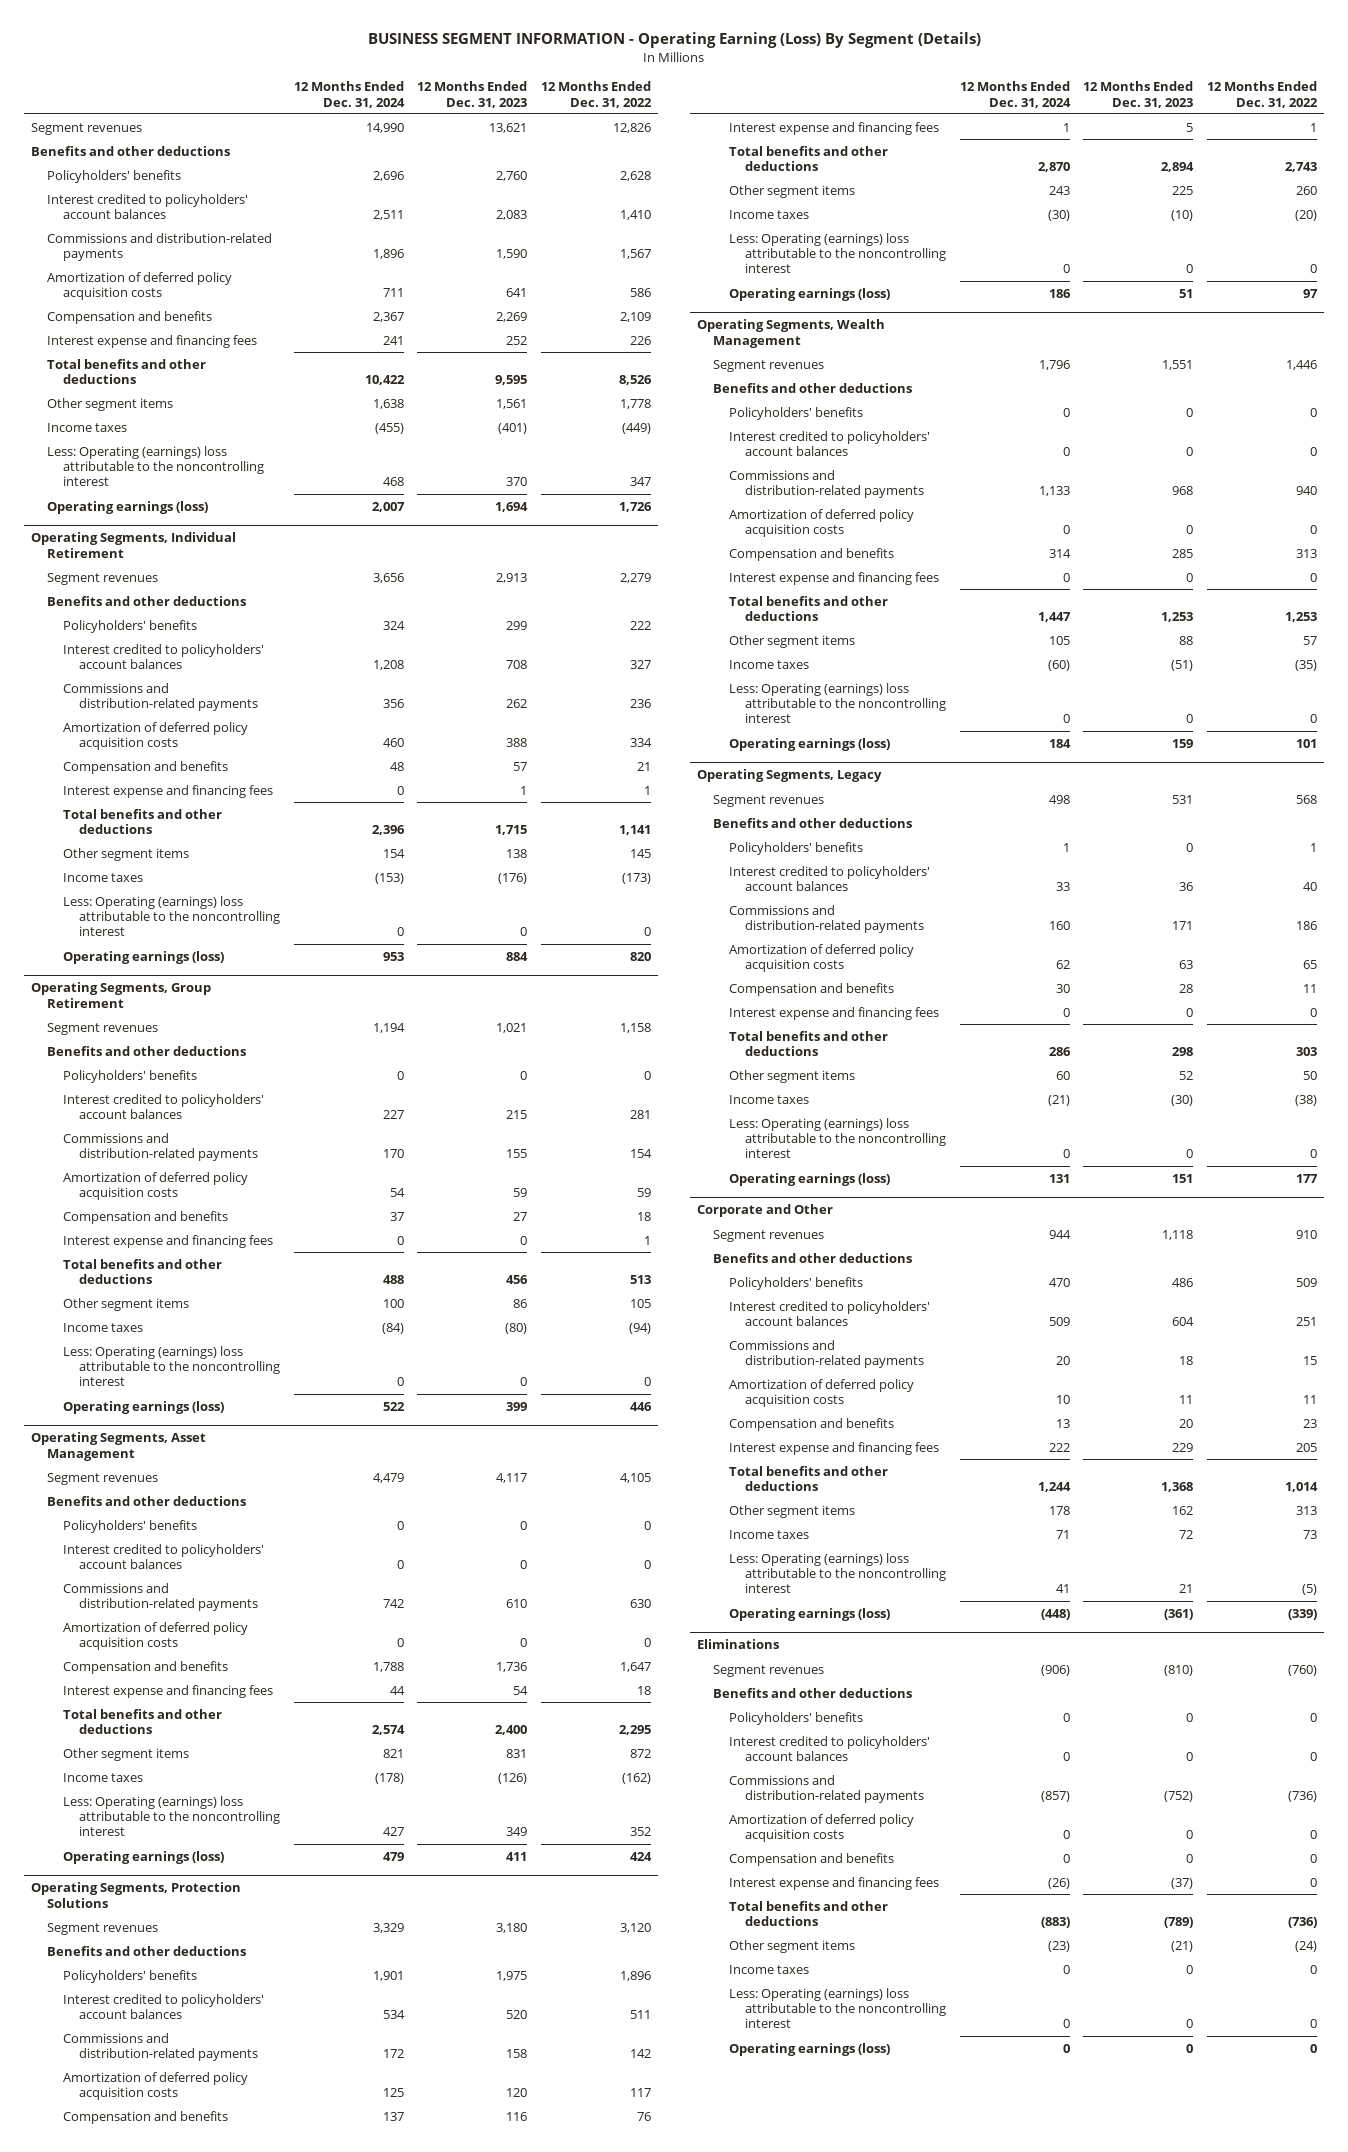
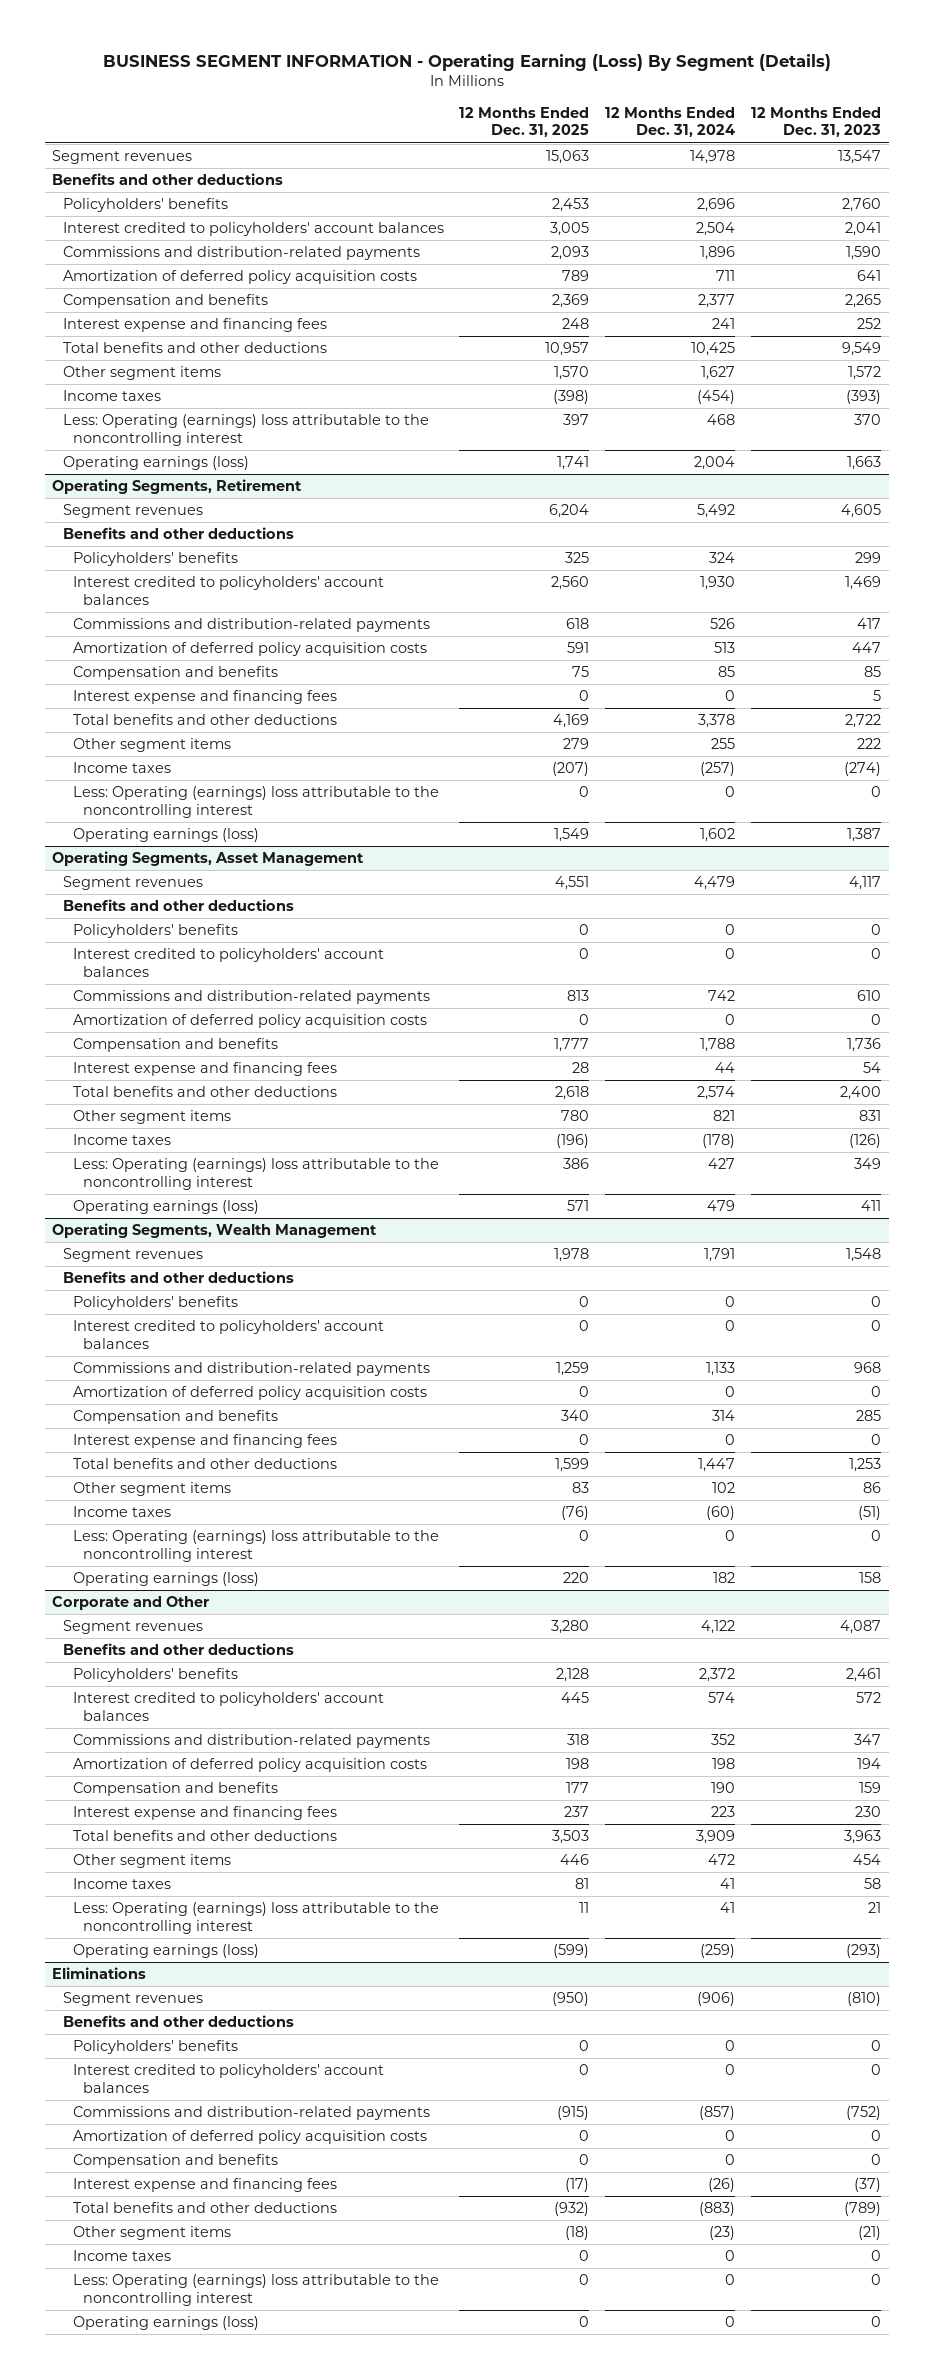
[540,81,652,108] 12 Months Ended Dec. 31, 2022 -> none
none -> [459,106,590,138] 12 Months Ended Dec. 31, 2025
[365,122,404,133] 14,990 -> [689,150,735,165] 14,978
[489,122,528,133] 13,621 -> [837,150,881,165] 13,547
[372,209,404,220] 2,511 -> [695,222,735,237] 2,504
[496,209,528,220] 2,083 -> [844,222,881,237] 2,041
[372,311,404,322] 2,367 -> [697,294,735,309] 2,377
[496,311,528,322] 2,269 -> [844,294,881,309] 2,265
[364,374,405,385] 10,422 -> [690,342,735,357] 10,425
[495,374,528,385] 9,595 -> [841,342,881,357] 9,549
[372,398,404,409] 1,638 -> [700,366,735,381] 1,627
[496,398,528,409] 1,561 -> [847,366,881,381] 1,572
[374,422,404,434] (455) -> [696,390,735,405] (454)
[498,422,528,434] (401) -> [845,390,881,405] (393)
[371,501,405,512] 2,007 -> [693,456,735,471] 2,004
[495,501,529,512] 1,694 -> [846,456,881,471] 1,663
[30,532,236,558] Operating Segments, Individual Retirement -> [52,479,303,495] Operating Segments, Retirement
[372,572,404,583] 3,656 -> [696,504,735,519] 5,492
[496,572,528,583] 2,913 -> [840,504,881,519] 4,605
[62,895,280,937] Less: Operating (earnings) loss attributable to the noncontrolling interest -> none
[62,950,224,964] Operating earnings (loss) -> none
[30,982,211,1008] Operating Segments, Group Retirement -> none
[46,1022,158,1035] Segment revenues -> none
[46,1045,246,1056] Benefits and other deductions -> none
[62,1069,197,1083] Policyholders' benefits -> none
[62,1093,264,1119] Interest credited to policyholders' account balances -> none
[62,1132,258,1161] Commissions and distribution-related payments -> none
[62,1171,248,1200] Amortization of deferred policy acquisition costs -> none
[62,1210,228,1224] Compensation and benefits -> none
[62,1234,273,1248] Interest expense and financing fees -> none
[62,1258,222,1284] Total benefits and other deductions -> none
[62,1297,189,1311] Other segment items -> none
[62,1322,143,1332] Income taxes -> none
[372,659,404,670] 1,208 -> [699,576,735,591] 1,930
[506,659,528,669] 708 -> [844,576,881,591] 1,469
[382,698,404,708] 356 -> [709,618,735,630] 526
[506,698,528,708] 262 -> [856,618,881,630] 417
[382,737,404,747] 460 -> [713,642,735,654] 513
[506,737,528,747] 388 -> [851,642,881,654] 447
[389,761,404,771] 48 -> [717,666,735,678] 85
[513,761,528,771] 57 -> [863,666,881,678] 85
[520,785,528,795] 1 -> [872,690,881,702] 5
[371,824,405,835] 2,396 -> [697,714,735,729] 3,378
[495,824,528,835] 1,715 -> [844,714,881,729] 2,722
[382,848,405,858] 154 -> [710,738,735,750] 255
[506,848,528,858] 138 -> [856,738,881,750] 222
[374,872,404,884] (153) -> [699,762,735,777] (257)
[498,872,528,884] (176) -> [843,762,881,777] (274)
[382,1401,405,1411] 522 -> [699,828,735,843] 1,602
[506,1401,528,1411] 399 -> [846,828,881,843] 1,387
[30,1882,241,1908] Operating Segments, Protection Solutions -> none
[46,1922,158,1935] Segment revenues -> none
[46,1945,246,1956] Benefits and other deductions -> none
[62,1969,197,1983] Policyholders' benefits -> none
[62,1993,264,2019] Interest credited to policyholders' account balances -> none
[62,2032,258,2061] Commissions and distribution-related payments -> none
[62,2071,248,2100] Amortization of deferred policy acquisition costs -> none
[62,2110,228,2124] Compensation and benefits -> none
[728,121,939,135] Interest expense and financing fees -> none
[728,145,888,171] Total benefits and other deductions -> none
[728,184,855,198] Other segment items -> none
[728,209,809,219] Income taxes -> none
[728,232,946,274] Less: Operating (earnings) loss attributable to the noncontrolling interest -> none
[728,287,890,301] Operating earnings (loss) -> none
[1038,359,1070,370] 1,796 -> [703,1248,735,1263] 1,791
[1162,359,1194,370] 1,551 -> [845,1248,881,1263] 1,548
[1048,635,1070,645] 105 -> [711,1482,735,1494] 102
[1179,635,1194,645] 88 -> [862,1482,881,1494] 86
[697,769,883,783] Operating Segments, Legacy -> none
[713,794,825,807] Segment revenues -> none
[713,817,913,828] Benefits and other deductions -> none
[728,841,863,855] Policyholders' benefits -> none
[728,865,930,891] Interest credited to policyholders' account balances -> none
[728,904,924,933] Commissions and distribution-related payments -> none
[728,943,914,972] Amortization of deferred policy acquisition costs -> none
[728,982,894,996] Compensation and benefits -> none
[728,1006,939,1020] Interest expense and financing fees -> none
[728,1030,888,1056] Total benefits and other deductions -> none
[728,1069,855,1083] Other segment items -> none
[728,1094,809,1104] Income taxes -> none
[728,1117,946,1159] Less: Operating (earnings) loss attributable to the noncontrolling interest -> none
[728,1172,890,1186] Operating earnings (loss) -> none
[1048,738,1071,748] 184 -> [712,1572,735,1584] 182
[1172,738,1194,748] 159 -> [858,1572,881,1584] 158
[1048,1229,1071,1239] 944 -> [700,1620,735,1635] 4,122
[1162,1229,1194,1240] 1,118 -> [839,1620,881,1635] 4,087
[1048,1277,1070,1287] 470 -> [698,1668,735,1683] 2,372
[1172,1277,1194,1287] 486 -> [845,1668,881,1683] 2,461
[1048,1316,1070,1326] 509 -> [707,1692,735,1704] 574
[1172,1316,1195,1326] 604 -> [855,1692,881,1704] 572
[1055,1355,1070,1365] 20 -> [710,1734,735,1746] 352
[1179,1355,1194,1365] 18 -> [853,1734,881,1746] 347
[1055,1394,1070,1404] 10 -> [711,1758,735,1770] 198
[1179,1394,1194,1404] 11 -> [856,1758,881,1770] 194
[1055,1418,1070,1428] 13 -> [710,1782,735,1794] 190
[1179,1418,1194,1428] 20 -> [858,1782,881,1794] 159
[1048,1442,1070,1452] 222 -> [710,1806,735,1818] 223
[1172,1442,1194,1452] 229 -> [854,1806,881,1818] 230
[1037,1481,1071,1492] 1,244 -> [695,1830,735,1845] 3,909
[1161,1481,1194,1492] 1,368 -> [843,1830,881,1845] 3,963
[1048,1505,1070,1515] 178 -> [707,1854,735,1866] 472
[1172,1505,1194,1515] 162 -> [852,1854,881,1866] 454
[1055,1529,1070,1539] 71 -> [719,1878,735,1890] 41
[1179,1529,1194,1539] 72 -> [863,1878,881,1890] 58
[1040,1608,1070,1620] (448) -> [699,1944,735,1959] (259)
[1164,1608,1194,1620] (361) -> [845,1944,881,1959] (293)

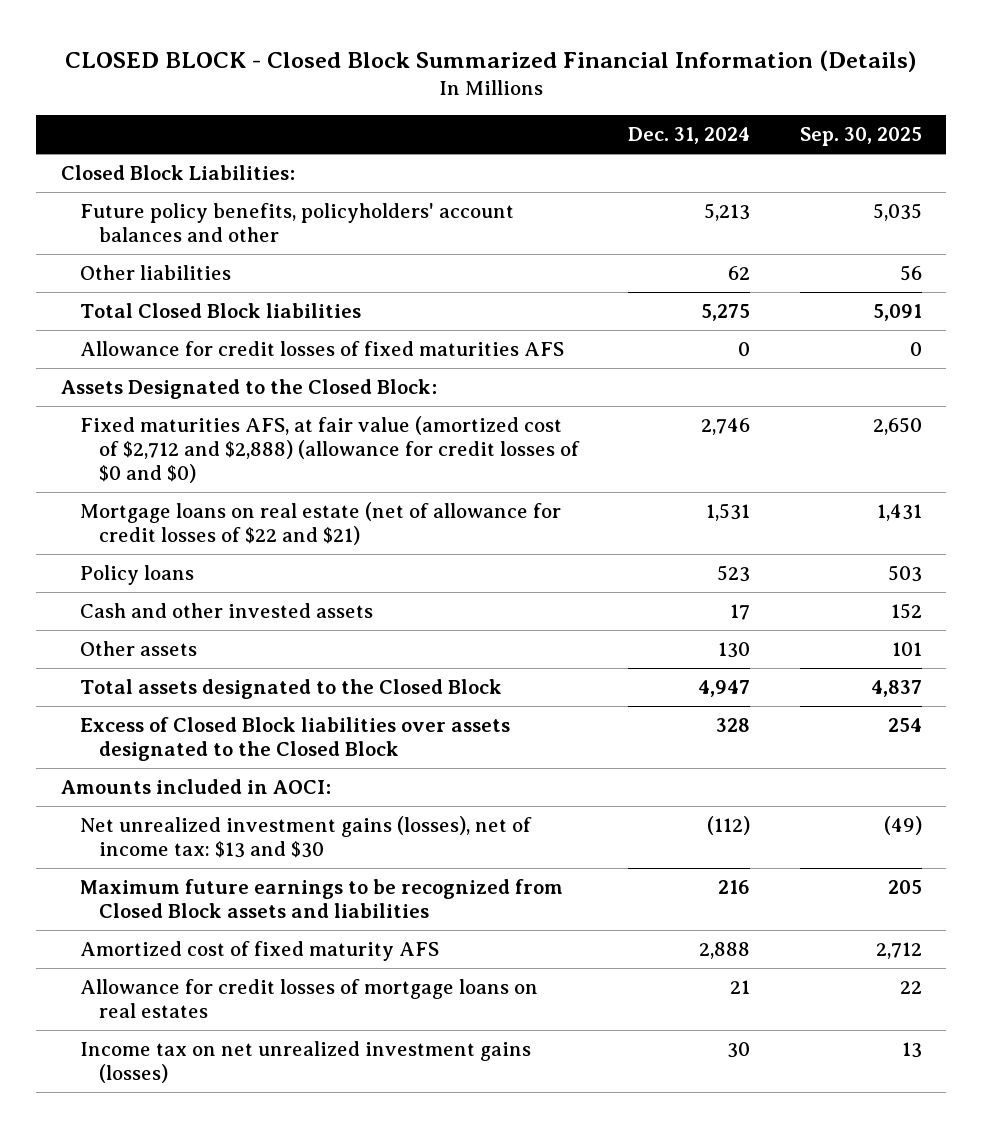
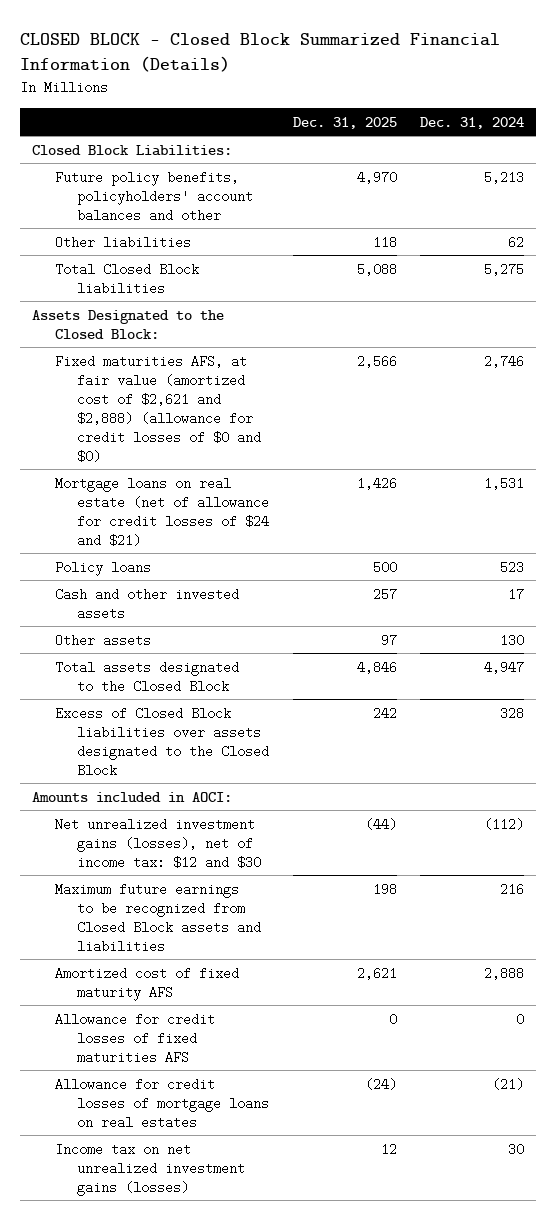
[799,127,922,147] Sep. 30, 2025 -> none
none -> [292,116,397,129] Dec. 31, 2025
[79,415,581,484] Fixed maturities AFS, at fair value (amortized cost of $2,712 and $2,888) (allowance for credit losses of $0 and $0) -> [54,354,262,463] Fixed maturities AFS, at fair value (amortized cost of $2,621 and $2,888) (allowance for credit losses of $0 and $0)
[79,501,561,546] Mortgage loans on real estate (net of allowance for credit losses of $22 and $21) -> [54,476,270,547] Mortgage loans on real estate (net of allowance for credit losses of $24 and $21)
[79,815,532,859] Net unrealized investment gains (losses), net of income tax: $13 and $30 -> [54,817,262,869] Net unrealized investment gains (losses), net of income tax: $12 and $30
[79,340,564,356] Allowance for credit losses of fixed maturities AFS -> [54,1012,215,1064] Allowance for credit losses of fixed maturities AFS
[730,979,751,994] 21 -> [492,1077,525,1091] (21)

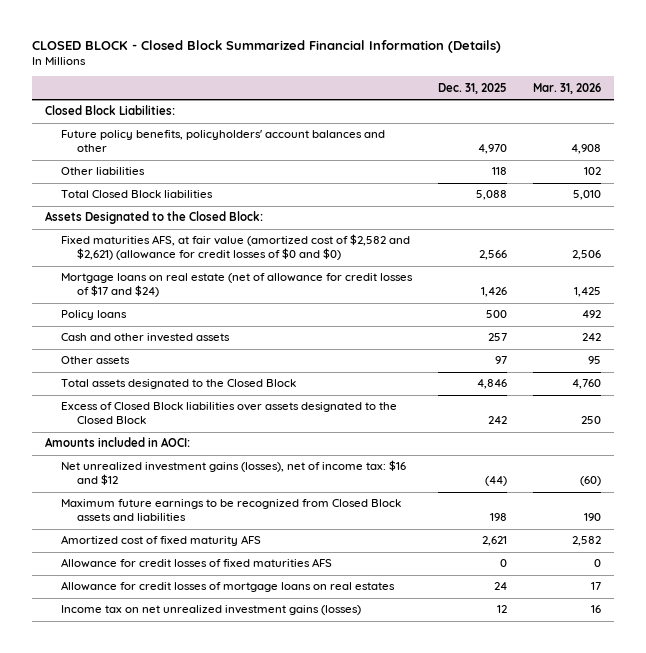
[420,116,525,129] Dec. 31, 2024 -> none
none -> [533,82,602,94] Mar. 31, 2026
[54,354,262,463] Fixed maturities AFS, at fair value (amortized cost of $2,621 and $2,888) (allowance for credit losses of $0 and $0) -> [60,234,410,261] Fixed maturities AFS, at fair value (amortized cost of $2,582 and $2,621) (allowance for credit losses of $0 and $0)
[54,476,270,547] Mortgage loans on real estate (net of allowance for credit losses of $24 and $21) -> [60,273,413,298] Mortgage loans on real estate (net of allowance for credit losses of $17 and $24)
[54,817,262,869] Net unrealized investment gains (losses), net of income tax: $12 and $30 -> [60,460,406,486] Net unrealized investment gains (losses), net of income tax: $16 and $12
[364,1077,397,1091] (24) -> [493,582,507,591] 24

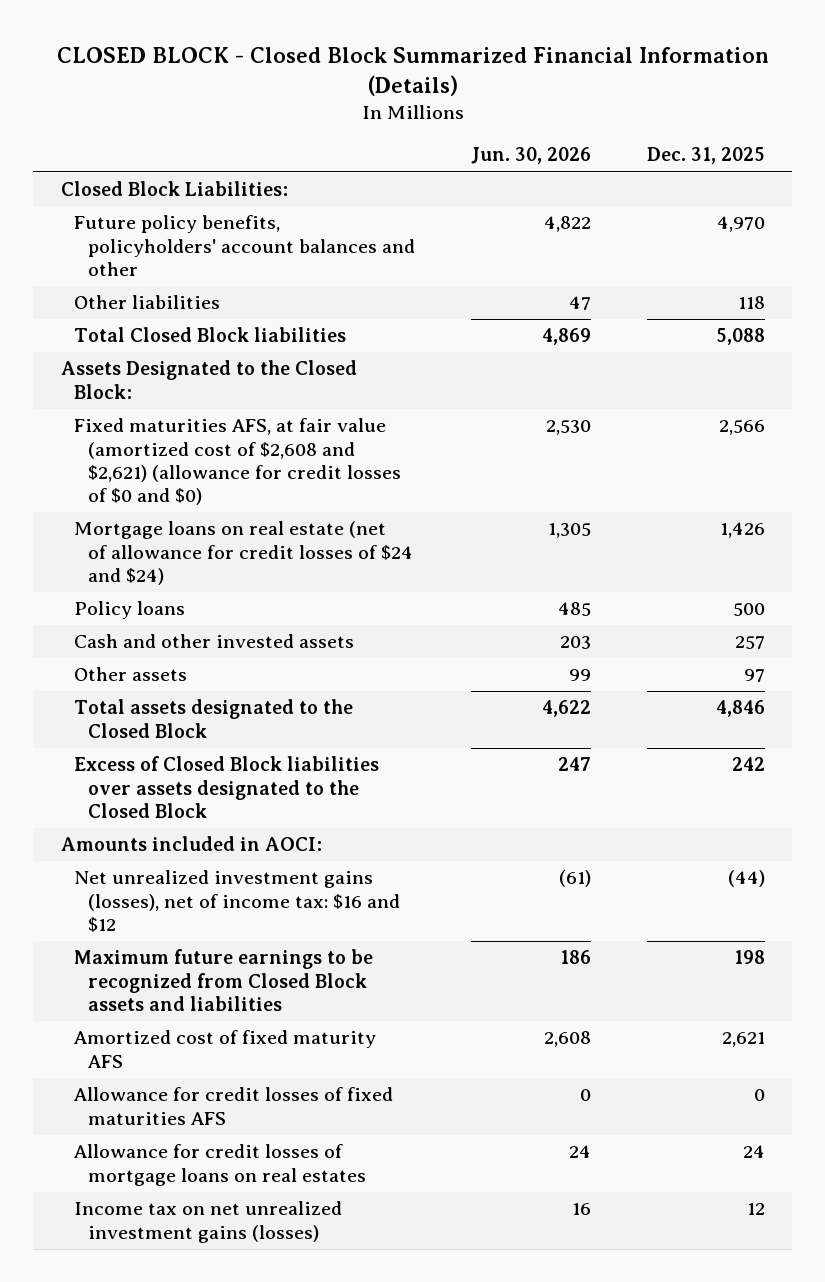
[533,82,602,94] Mar. 31, 2026 -> none
none -> [470,147,591,165] Jun. 30, 2026
[60,234,410,261] Fixed maturities AFS, at fair value (amortized cost of $2,582 and $2,621) (allowance for credit losses of $0 and $0) -> [74,418,401,506] Fixed maturities AFS, at fair value (amortized cost of $2,608 and $2,621) (allowance for credit losses of $0 and $0)
[60,273,413,298] Mortgage loans on real estate (net of allowance for credit losses of $17 and $24) -> [74,521,413,586] Mortgage loans on real estate (net of allowance for credit losses of $24 and $24)

